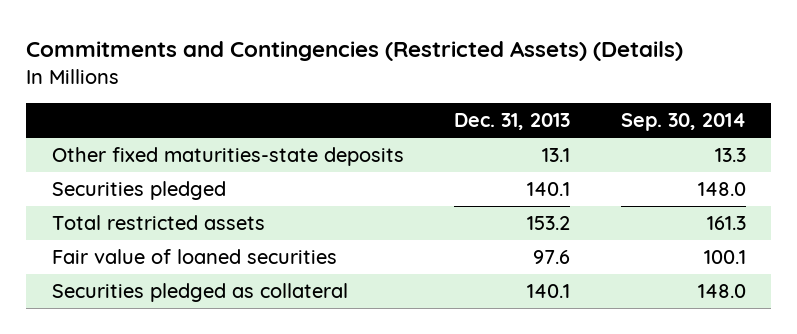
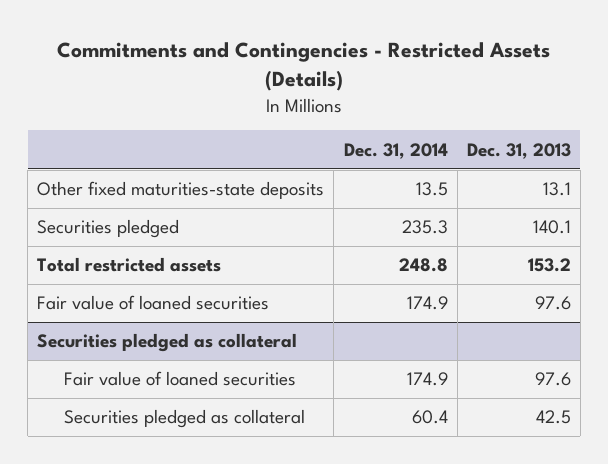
[26,40,684,61] Commitments and Contingencies (Restricted Assets) (Details) -> [57,41,551,92] Commitments and Contingencies - Restricted Assets (Details)
[620,113,746,132] Sep. 30, 2014 -> none
none -> [343,142,448,159] Dec. 31, 2014
none -> [37,333,298,353] Securities pledged as collateral
none -> [63,371,296,387] Fair value of loaned securities
[527,283,571,298] 140.1 -> [535,410,571,425] 42.5

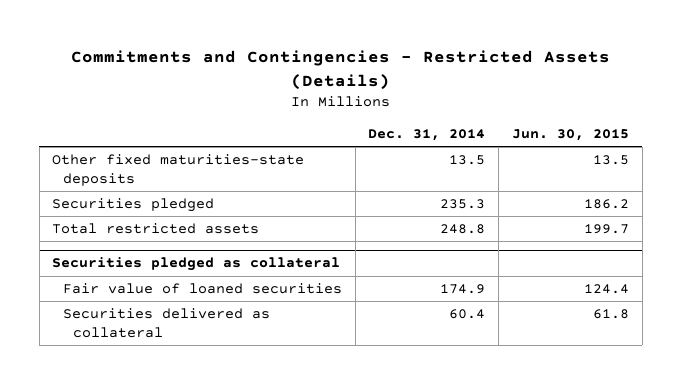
[466,142,571,159] Dec. 31, 2013 -> none
none -> [511,128,629,141] Jun. 30, 2015
[37,295,270,311] Fair value of loaned securities -> none
[63,409,305,429] Securities pledged as collateral -> [62,307,270,338] Securities delivered as collateral

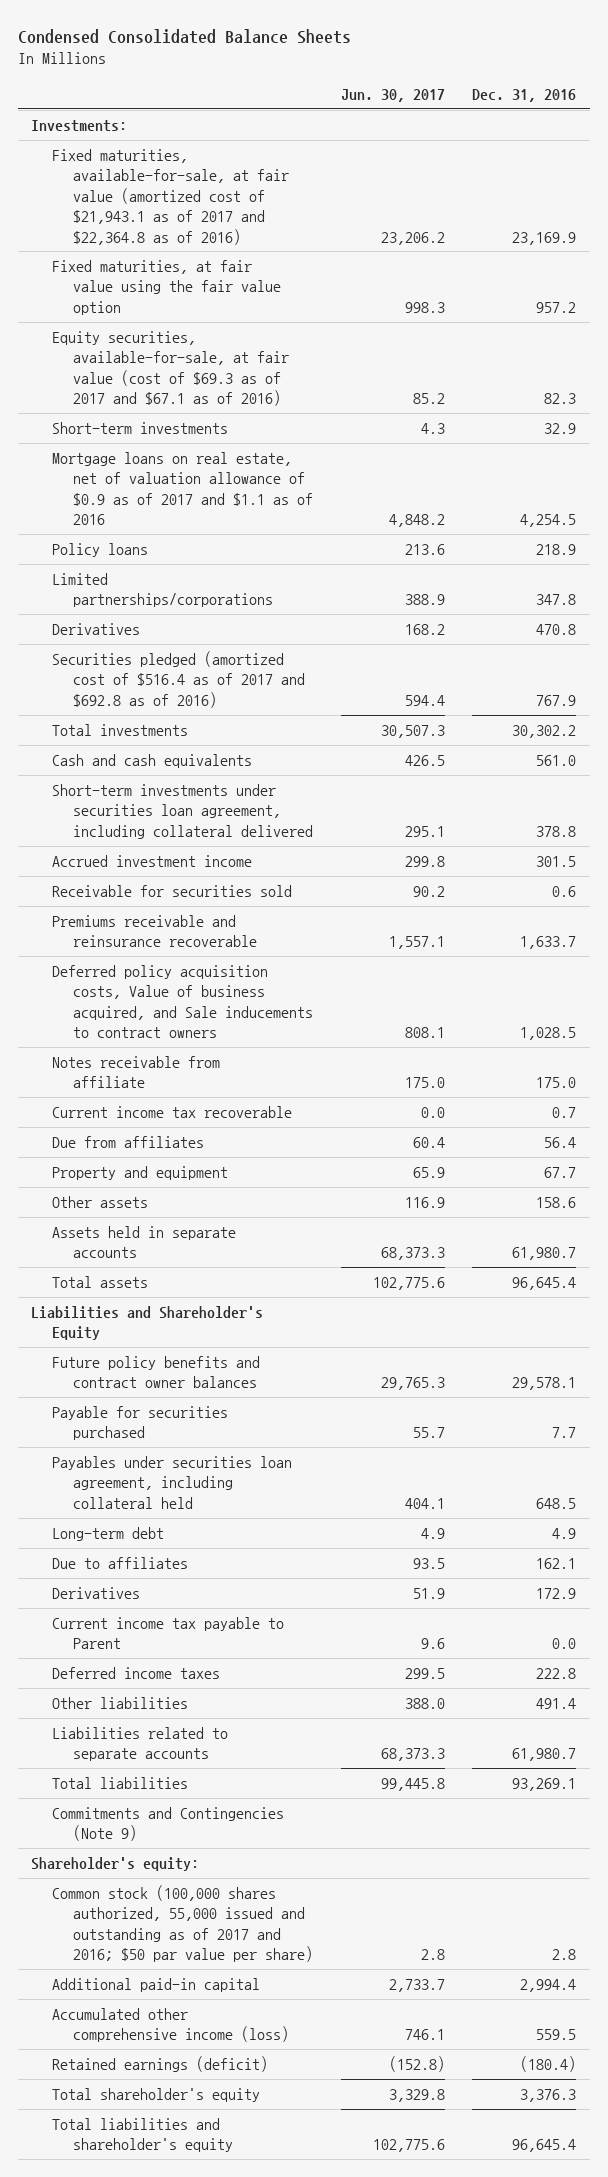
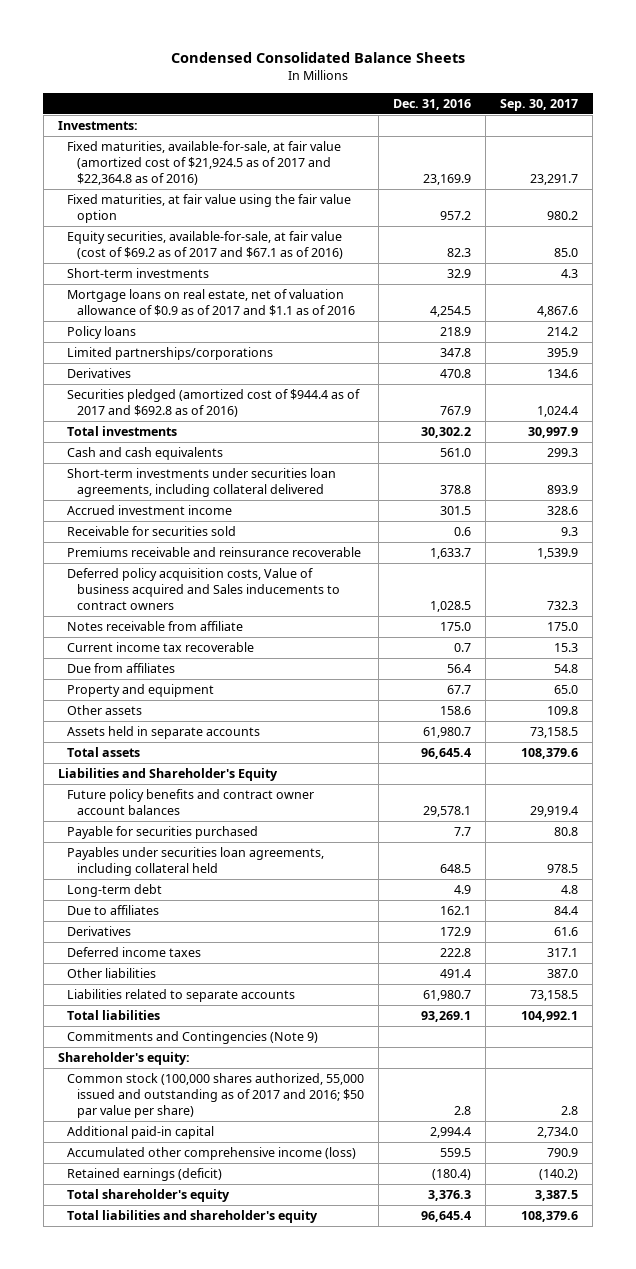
[340,89,445,103] Jun. 30, 2017 -> none
none -> [500,98,579,111] Sep. 30, 2017
[52,148,289,245] Fixed maturities, available-for-sale, at fair value (amortized cost of $21,943.1 as of 2017 and $22,364.8 as of 2016) -> [67,141,342,186] Fixed maturities, available-for-sale, at fair value (amortized cost of $21,924.5 as of 2017 and $22,364.8 as of 2016)
[52,330,289,407] Equity securities, available-for-sale, at fair value (cost of $69.3 as of 2017 and $67.1 as of 2016) -> [67,231,343,260] Equity securities, available-for-sale, at fair value (cost of $69.2 as of 2017 and $67.1 as of 2016)
[52,650,305,708] Securities pledged (amortized cost of $516.4 as of 2017 and $692.8 as of 2016) -> [67,389,361,418] Securities pledged (amortized cost of $944.4 as of 2017 and $692.8 as of 2016)
[52,783,313,839] Short-term investments under securities loan agreement, including collateral delivered -> [67,468,337,498] Short-term investments under securities loan agreements, including collateral delivered
[52,964,313,1039] Deferred policy acquisition costs, Value of business acquired, and Sale inducements to contract owners -> [67,568,340,611] Deferred policy acquisition costs, Value of business acquired and Sales inducements to contract owners
[52,1355,261,1389] Future policy benefits and contract owner balances -> [67,789,315,816] Future policy benefits and contract owner account balances
[52,1455,293,1509] Payables under securities loan agreement, including collateral held -> [67,847,325,877] Payables under securities loan agreements, including collateral held
[52,1616,285,1650] Current income tax payable to Parent -> none

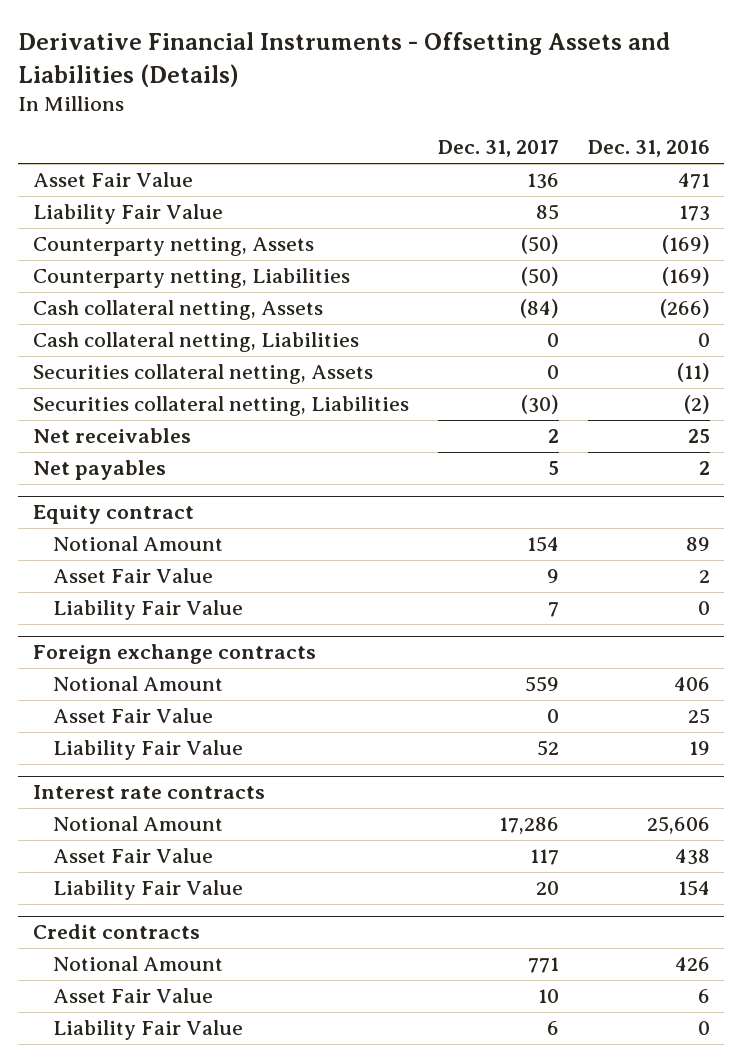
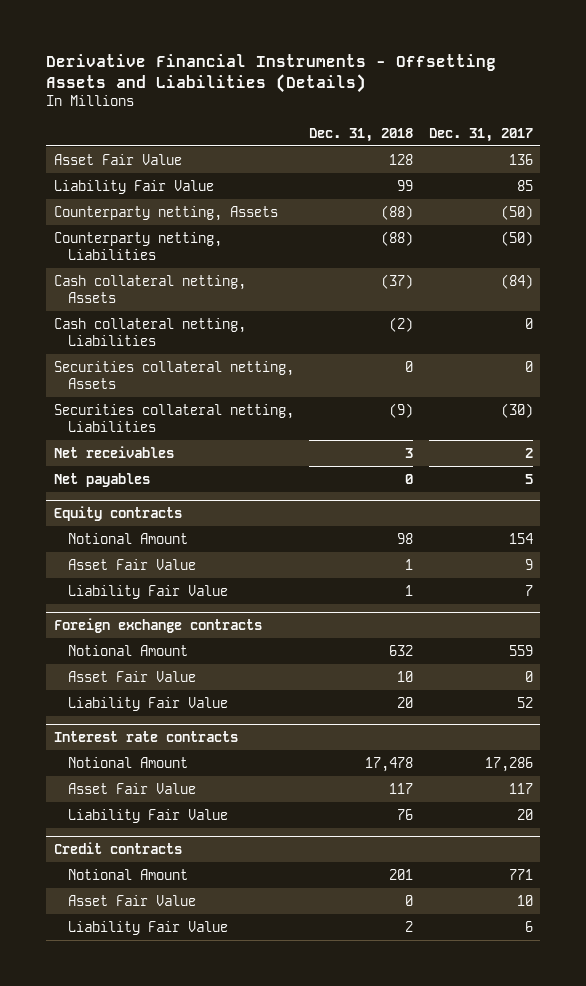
[587,140,710,158] Dec. 31, 2016 -> none
none -> [309,127,414,142] Dec. 31, 2018
[32,505,194,525] Equity contract -> [53,506,182,522] Equity contracts

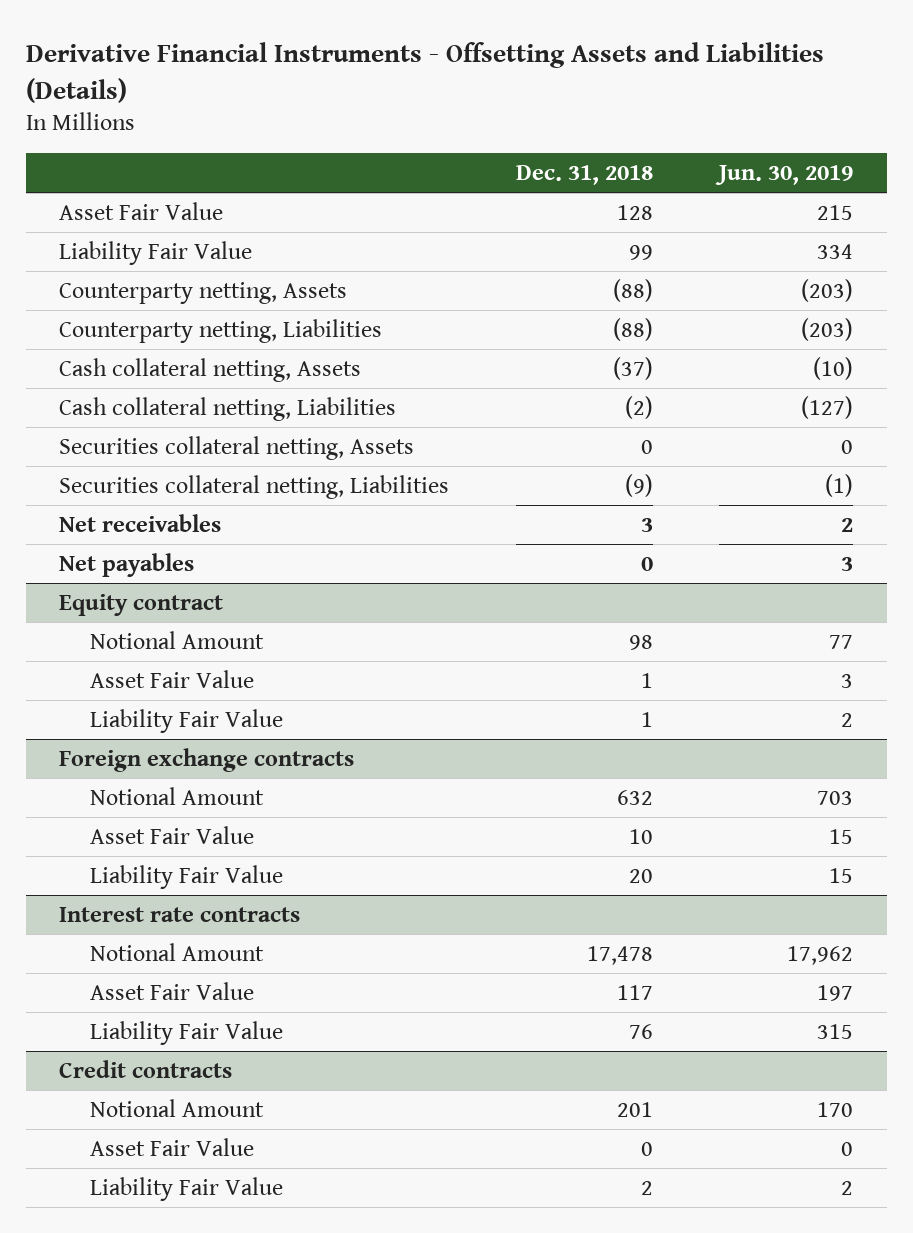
[428,127,533,142] Dec. 31, 2017 -> none
none -> [715,164,854,185] Jun. 30, 2019
[53,506,182,522] Equity contracts -> [59,593,224,616] Equity contract

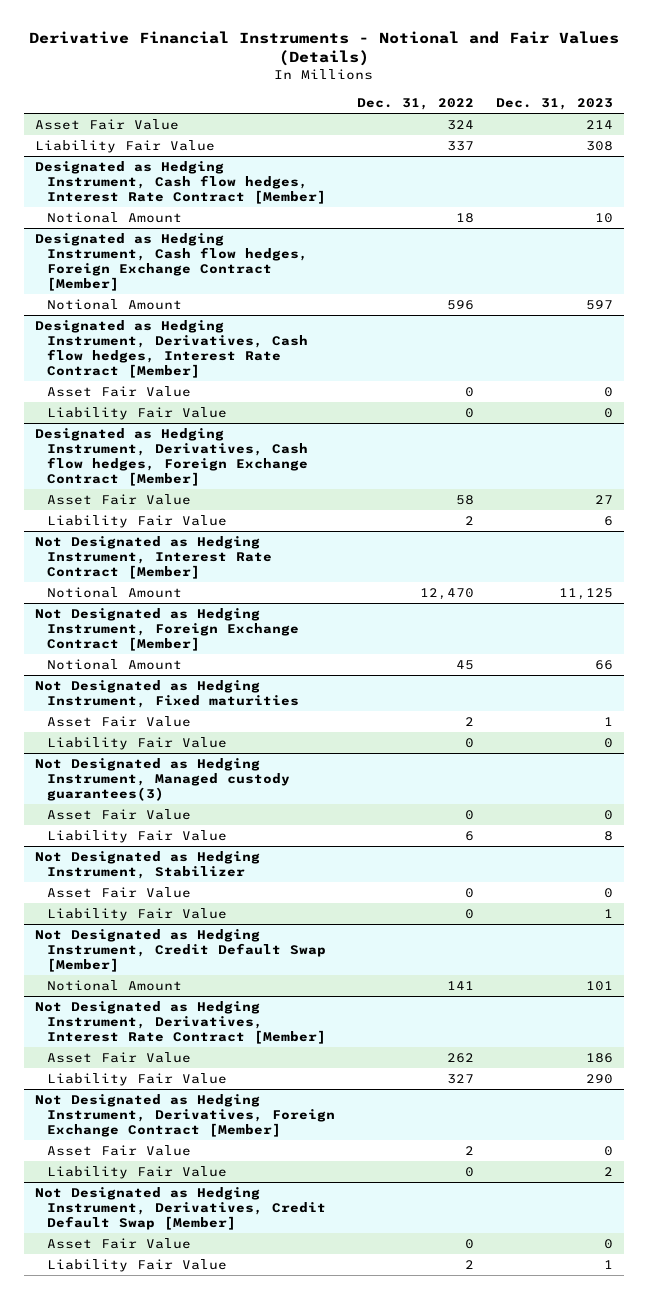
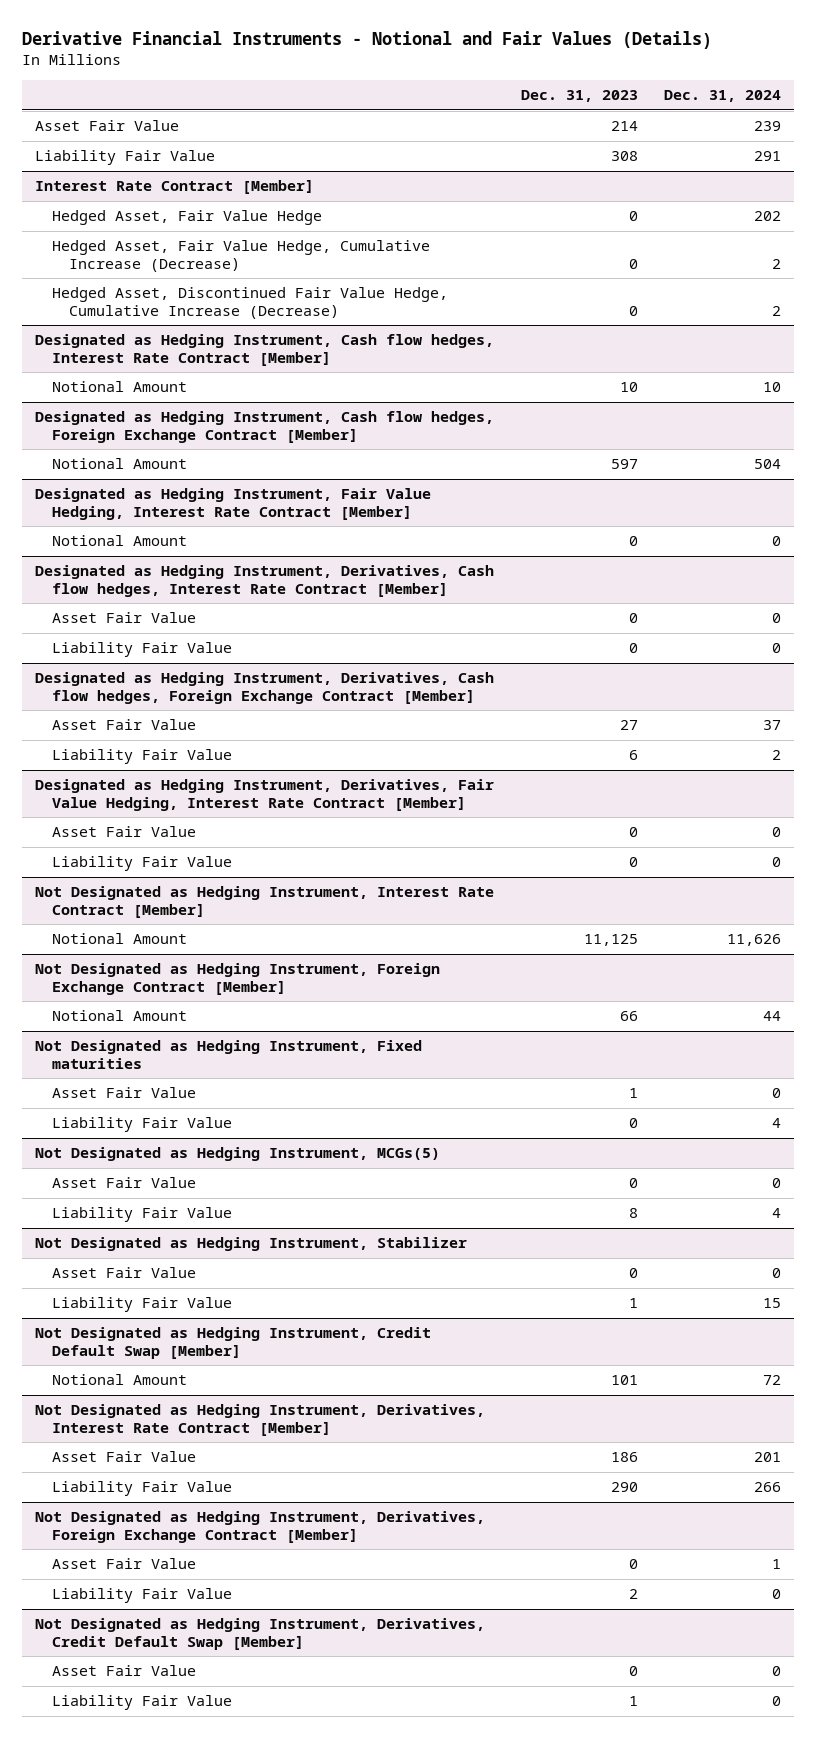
[356,97,474,110] Dec. 31, 2022 -> none
none -> [664,90,782,103] Dec. 31, 2024
none -> [35,180,315,195] Interest Rate Contract [Member]
none -> [52,210,323,226] Hedged Asset, Fair Value Hedge
none -> [52,240,431,272] Hedged Asset, Fair Value Hedge, Cumulative Increase (Decrease)
none -> [52,287,449,319] Hedged Asset, Discontinued Fair Value Hedge, Cumulative Increase (Decrease)
none -> [35,488,432,520] Designated as Hedging Instrument, Fair Value Hedging, Interest Rate Contract [Member]
none -> [52,535,188,547] Notional Amount
none -> [35,779,495,811] Designated as Hedging Instrument, Derivatives, Fair Value Hedging, Interest Rate Contract [Member]
none -> [52,826,197,838] Asset Fair Value
none -> [52,856,233,872] Liability Fair Value
[34,758,290,801] Not Designated as Hedging Instrument, Managed custody guarantees(3) -> none
none -> [35,1147,441,1162] Not Designated as Hedging Instrument, MCGs(5)

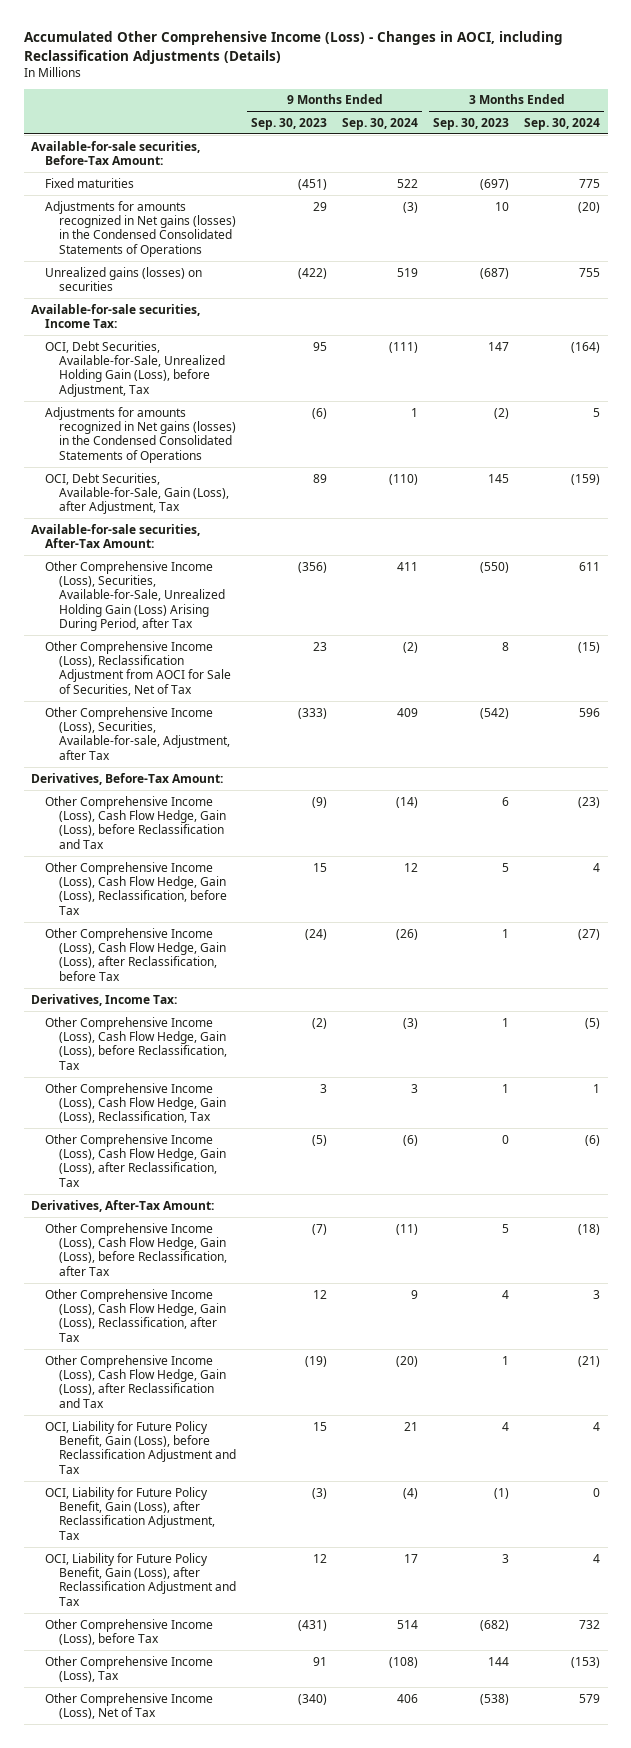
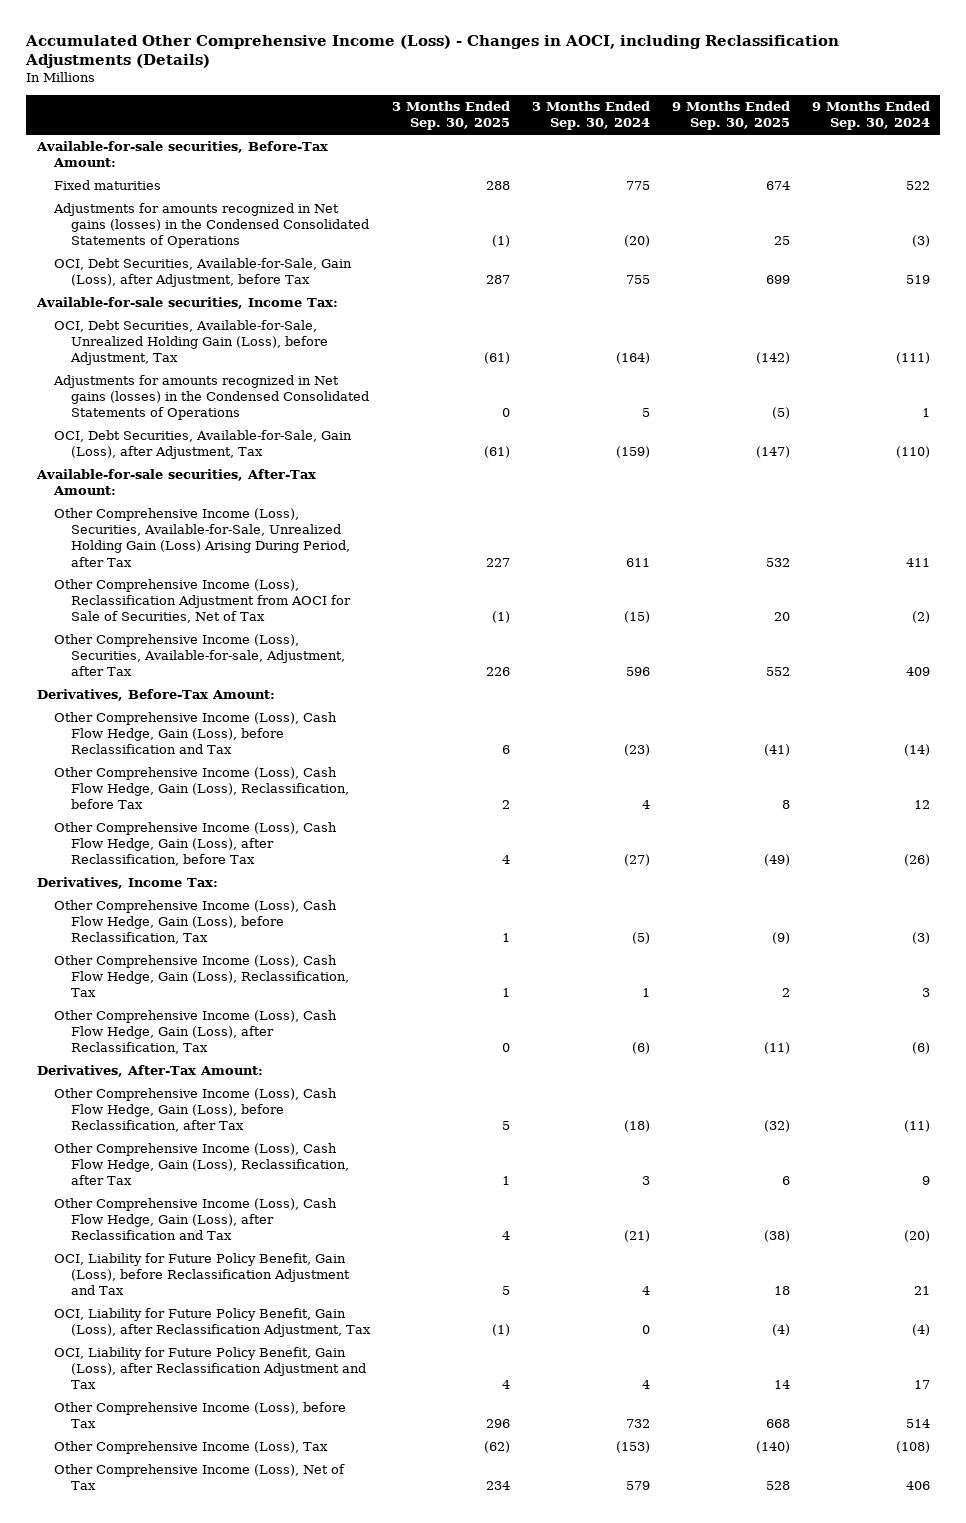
[251,117,328,130] Sep. 30, 2023 -> none
[433,117,510,130] Sep. 30, 2023 -> none
none -> [392,101,511,131] 3 Months Ended Sep. 30, 2025
none -> [671,101,790,131] 9 Months Ended Sep. 30, 2025
[45,266,203,291] Unrealized gains (losses) on securities -> [54,258,353,288] OCI, Debt Securities, Available-for-Sale, Gain (Loss), after Adjustment, before Tax

